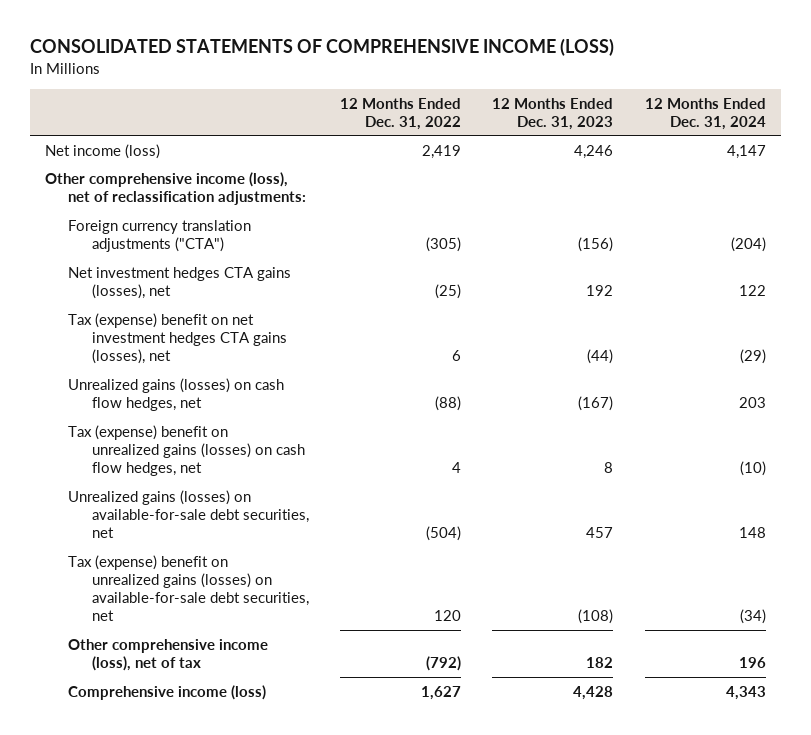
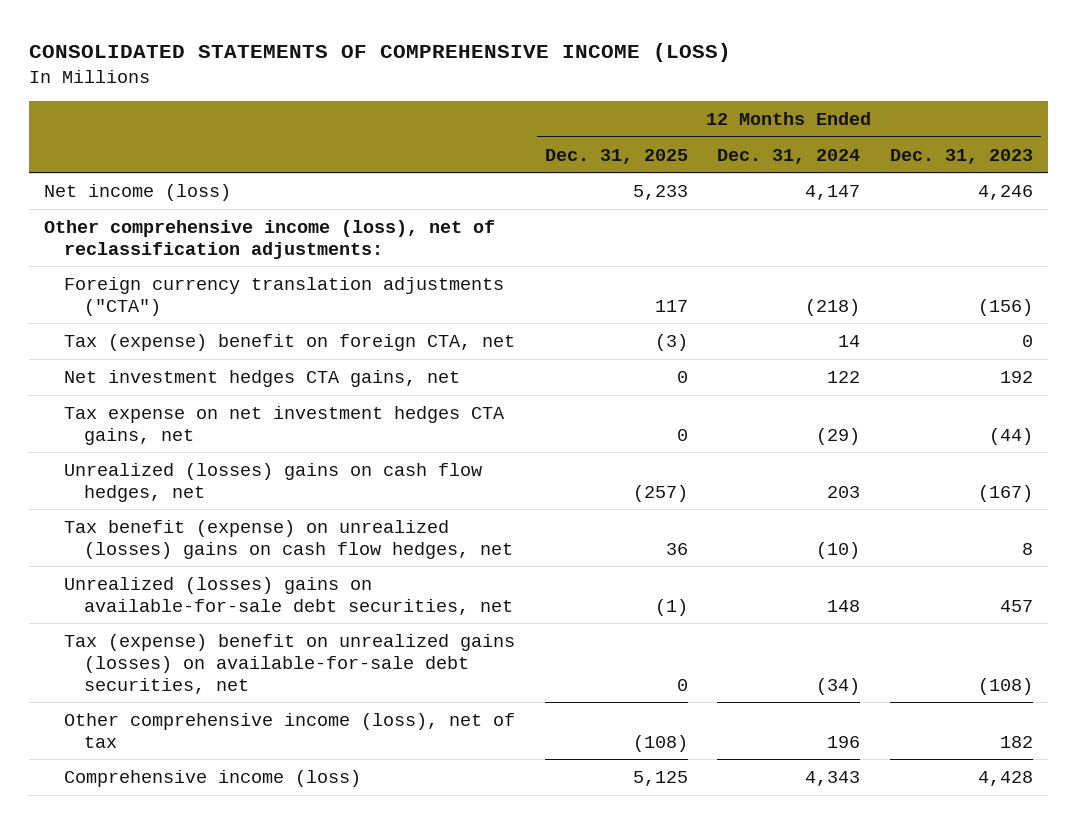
[339,97,461,130] 12 Months Ended Dec. 31, 2022 -> none
none -> [544,148,688,164] Dec. 31, 2025
[730,236,766,252] (204) -> [805,298,861,316] (218)
none -> [63,333,515,351] Tax (expense) benefit on foreign CTA, net
[68,266,292,299] Net investment hedges CTA gains (losses), net -> [63,369,460,387] Net investment hedges CTA gains, net
[68,312,287,365] Tax (expense) benefit on net investment hedges CTA gains (losses), net -> [63,405,505,445] Tax expense on net investment hedges CTA gains, net
[68,377,285,411] Unrealized gains (losses) on cash flow hedges, net -> [63,462,482,502] Unrealized (losses) gains on cash flow hedges, net
[68,424,305,477] Tax (expense) benefit on unrealized gains (losses) on cash flow hedges, net -> [63,519,513,559] Tax benefit (expense) on unrealized (losses) gains on cash flow hedges, net
[68,489,309,539] Unrealized gains (losses) on available-for-sale debt securities, net -> [63,576,513,615] Unrealized (losses) gains on available-for-sale debt securities, net

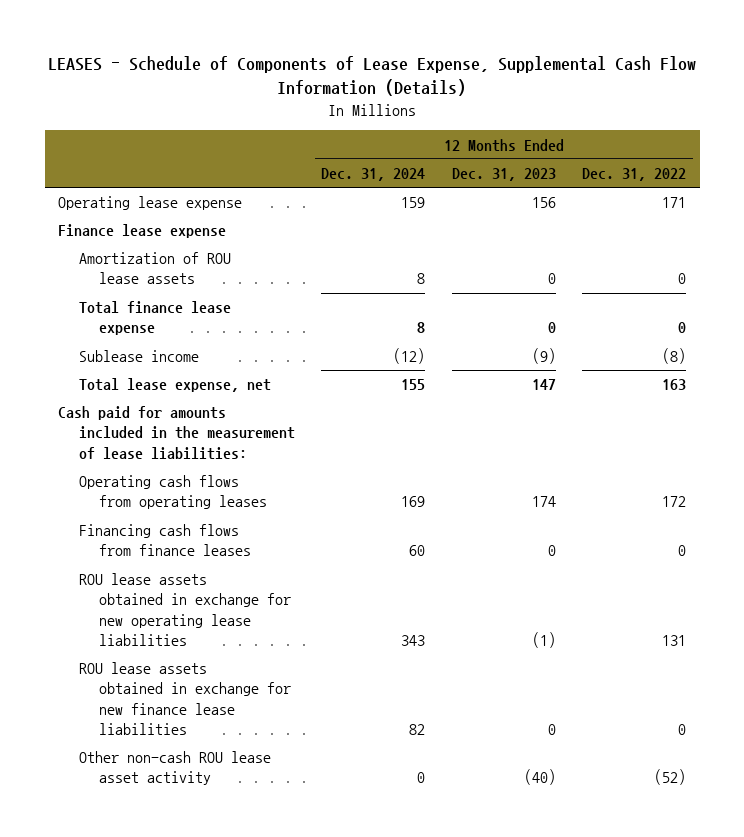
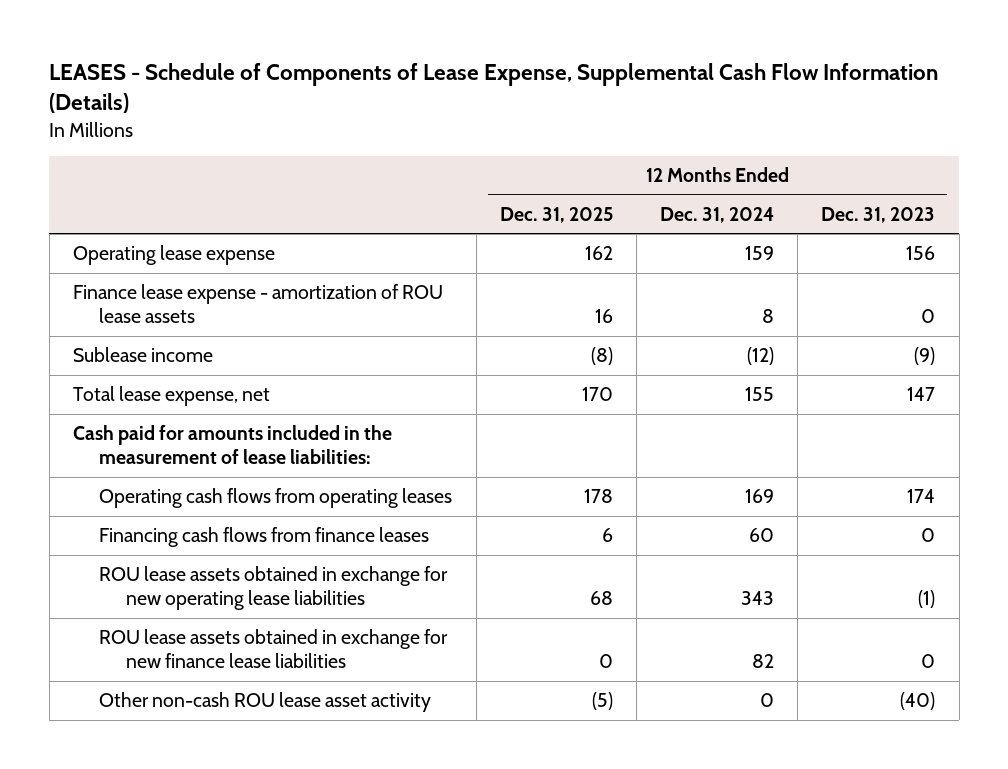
[582,167,687,181] Dec. 31, 2022 -> none
none -> [499,206,613,223] Dec. 31, 2025
[58,224,227,239] Finance lease expense -> none
[78,301,231,336] Total finance lease expense -> none
[78,252,231,285] Amortization of ROU lease assets -> [73,284,444,324] Finance lease expense - amortization of ROU lease assets

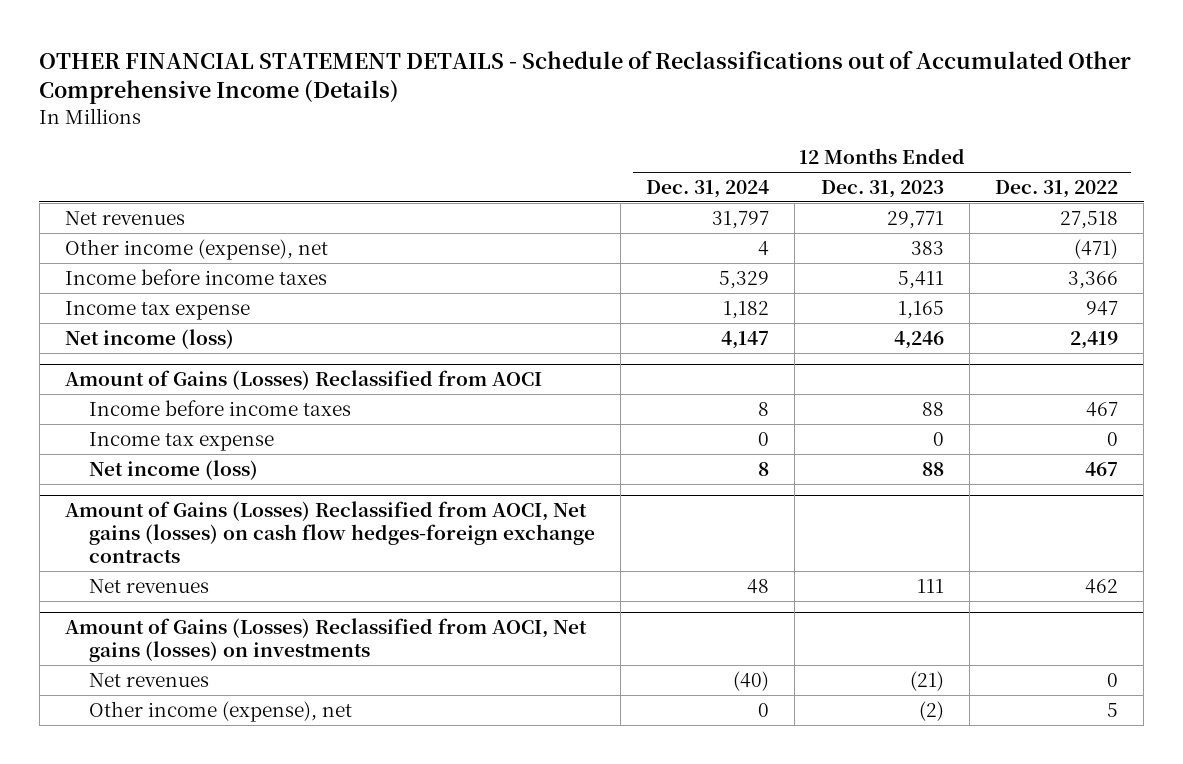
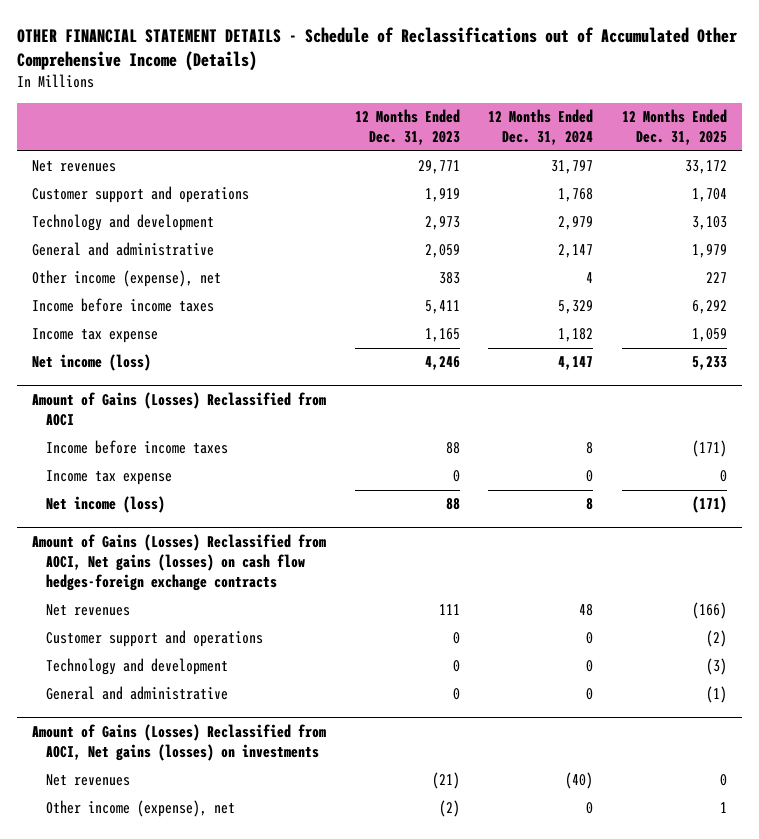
[995,179,1119,198] Dec. 31, 2022 -> none
none -> [622,109,728,146] 12 Months Ended Dec. 31, 2025
none -> [31,186,249,204] Customer support and operations
none -> [31,214,214,232] Technology and development
none -> [31,242,214,257] General and administrative
none -> [45,630,263,648] Customer support and operations
none -> [45,658,228,676] Technology and development
none -> [45,686,228,701] General and administrative

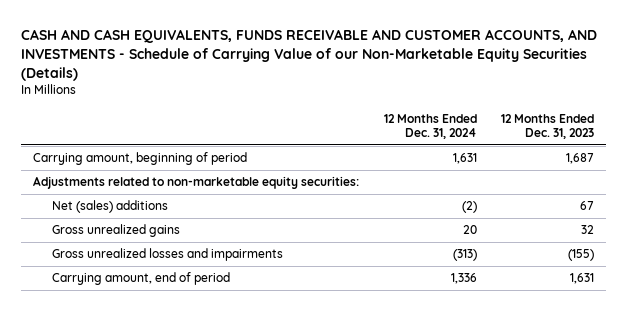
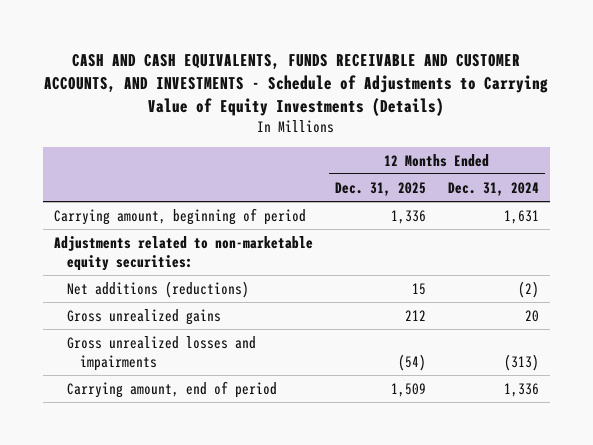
[21,28,598,81] CASH AND CASH EQUIVALENTS, FUNDS RECEIVABLE AND CUSTOMER ACCOUNTS, AND INVESTMENTS - Schedule of Carrying Value of our Non-Marketable Equity Securities (Details) -> [44,53,549,116] CASH AND CASH EQUIVALENTS, FUNDS RECEIVABLE AND CUSTOMER ACCOUNTS, AND INVESTMENTS - Schedule of Adjustments to Carrying Value of Equity Investments (Details)
[500,113,594,140] 12 Months Ended Dec. 31, 2023 -> none
none -> [334,181,426,196] Dec. 31, 2025
[52,200,169,214] Net (sales) additions -> [66,280,249,298] Net additions (reductions)

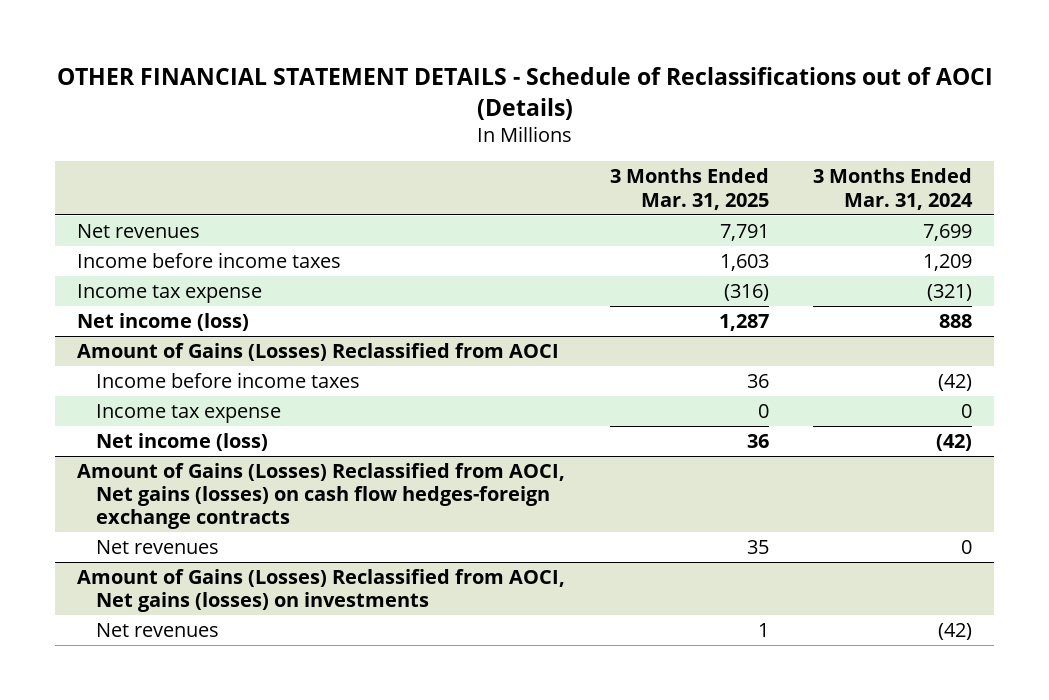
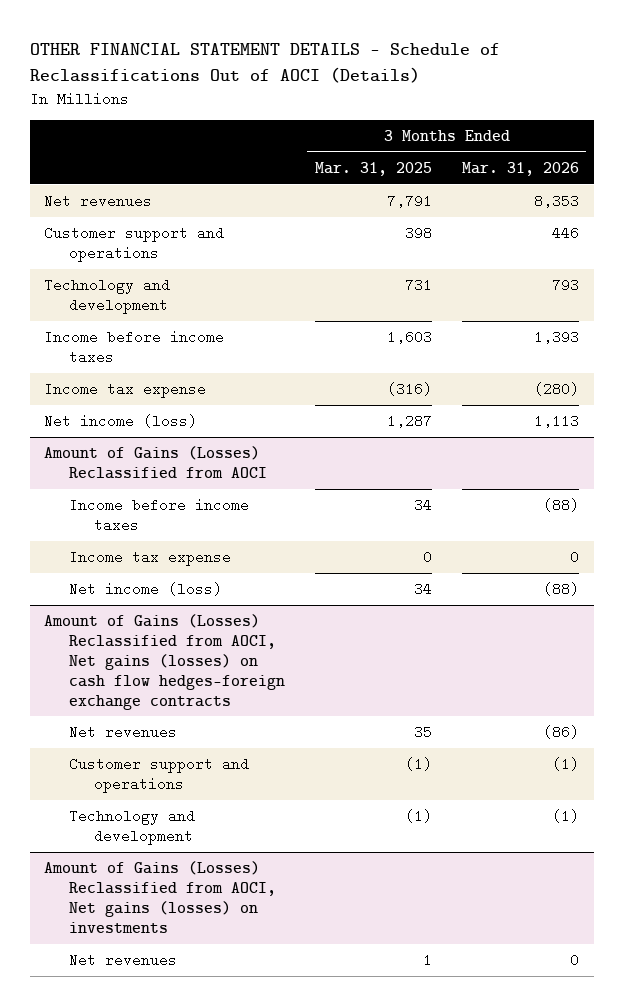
[56,67,993,120] OTHER FINANCIAL STATEMENT DETAILS - Schedule of Reclassifications out of AOCI (Details) -> [29,43,500,84] OTHER FINANCIAL STATEMENT DETAILS - Schedule of Reclassifications Out of AOCI (Details)
[812,168,973,210] 3 Months Ended Mar. 31, 2024 -> none
none -> [461,161,579,176] Mar. 31, 2026
none -> [44,225,225,262] Customer support and operations
none -> [44,277,171,314] Technology and development
[746,373,769,388] 36 -> [413,497,432,512] 34
[746,433,769,448] 36 -> [413,581,432,596] 34
none -> [69,756,250,793] Customer support and operations
none -> [69,808,196,845] Technology and development

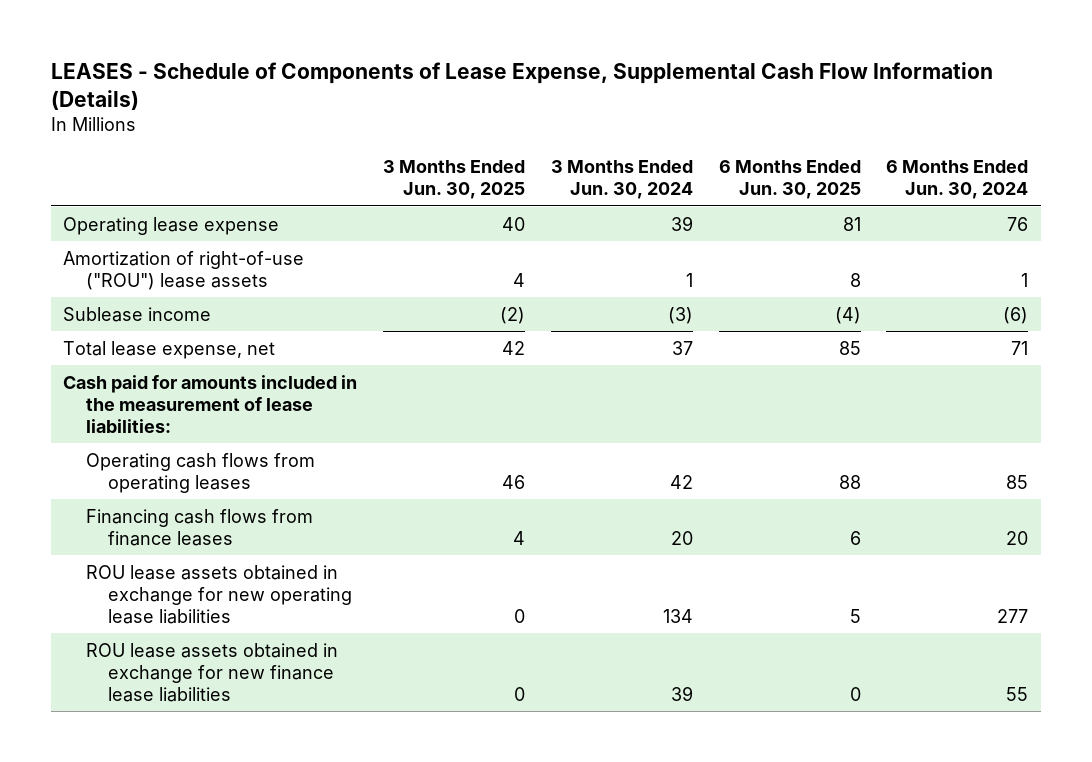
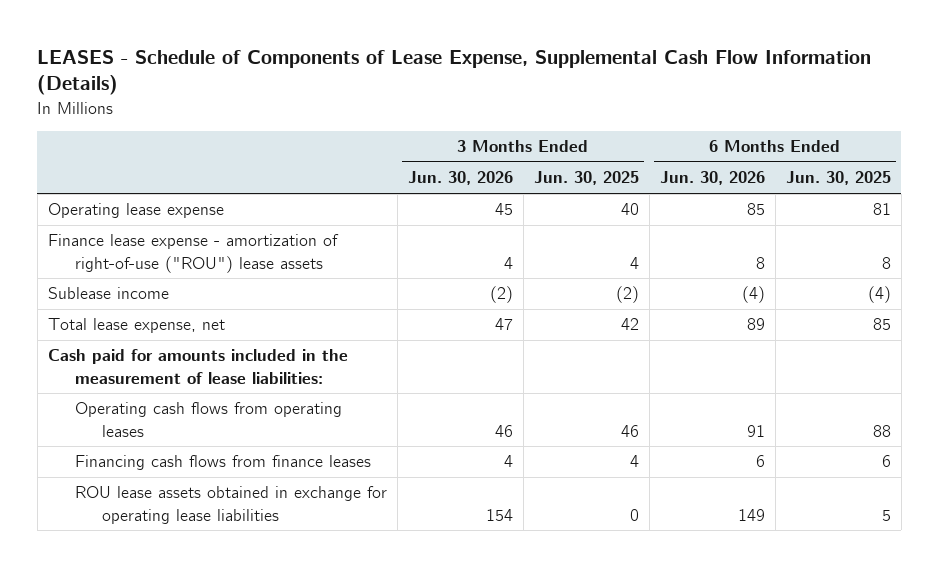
[550,159,693,199] 3 Months Ended Jun. 30, 2024 -> none
[886,159,1029,199] 6 Months Ended Jun. 30, 2024 -> none
none -> [407,171,513,186] Jun. 30, 2026
none -> [659,171,765,186] Jun. 30, 2026
[63,250,305,290] Amortization of right-of-use ("ROU") lease assets -> [47,234,339,273] Finance lease expense - amortization of right-of-use ("ROU") lease assets
[85,642,338,702] ROU lease assets obtained in exchange for new finance lease liabilities -> none
[85,564,352,624] ROU lease assets obtained in exchange for new operating lease liabilities -> [74,486,387,524] ROU lease assets obtained in exchange for operating lease liabilities

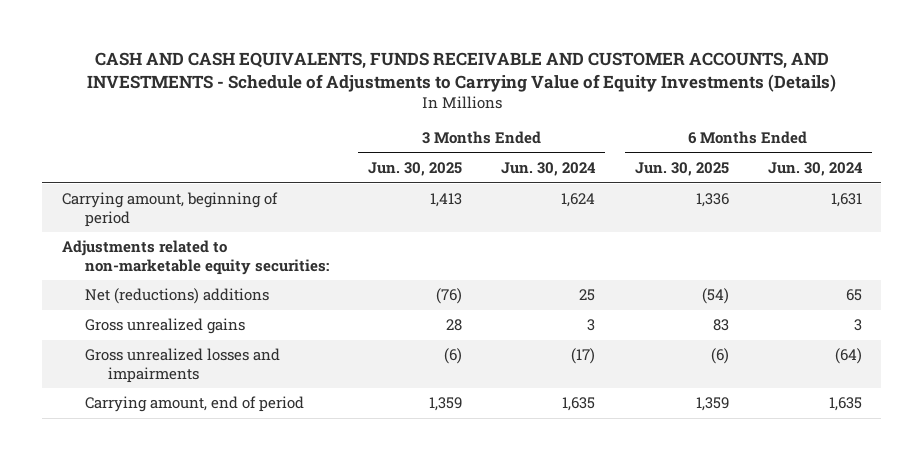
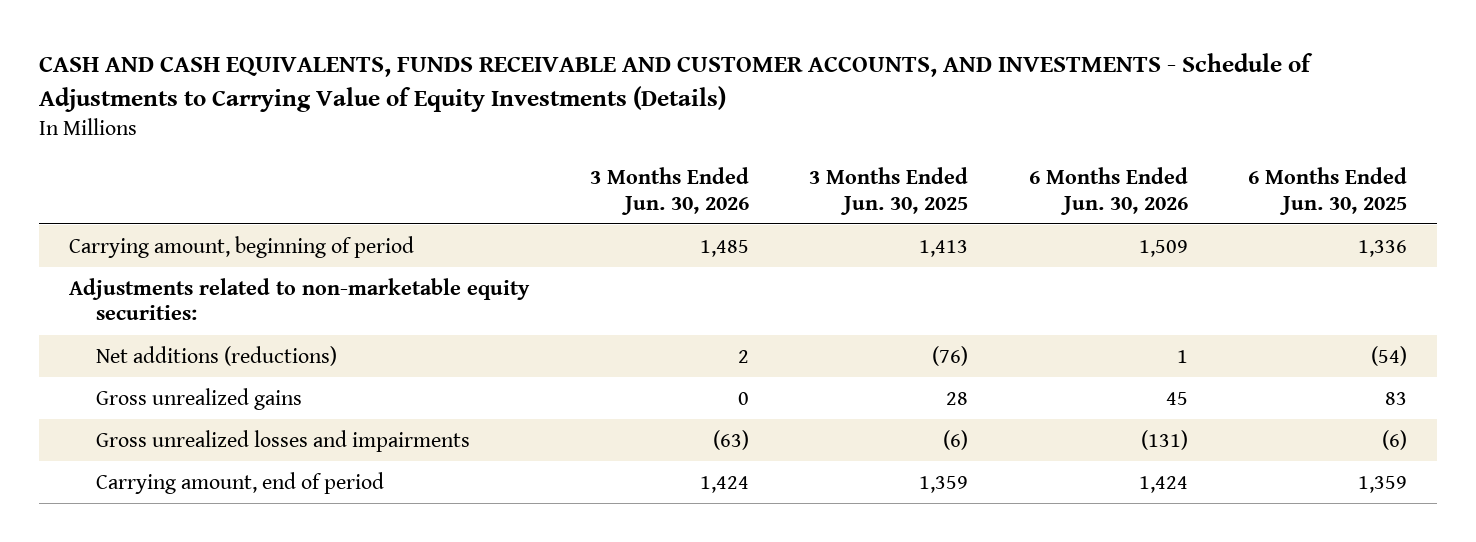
[501,161,597,176] Jun. 30, 2024 -> none
[767,161,863,176] Jun. 30, 2024 -> none
none -> [589,166,749,215] 3 Months Ended Jun. 30, 2026
none -> [1028,166,1188,215] 6 Months Ended Jun. 30, 2026
[85,288,270,305] Net (reductions) additions -> [95,345,337,366] Net additions (reductions)

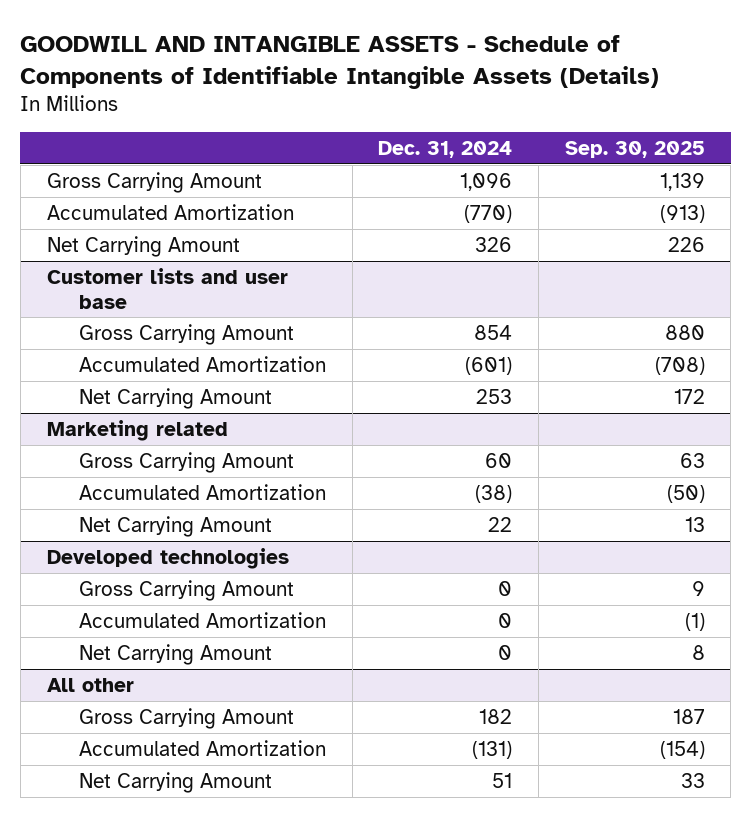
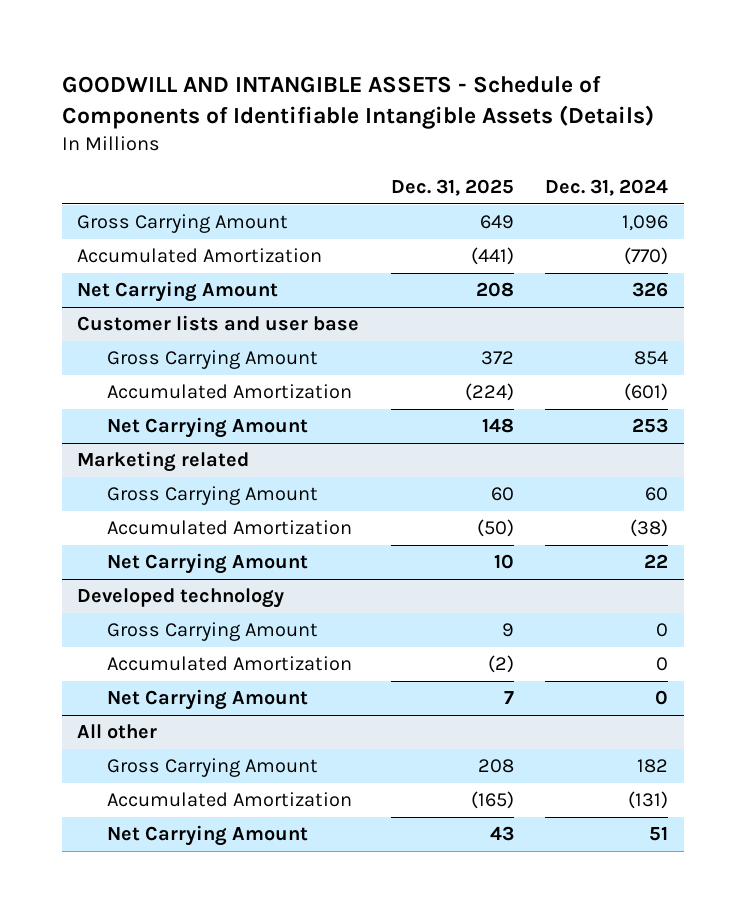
[564,140,705,158] Sep. 30, 2025 -> none
none -> [390,178,514,196] Dec. 31, 2025
[46,547,289,569] Developed technologies -> [77,588,285,609] Developed technology

